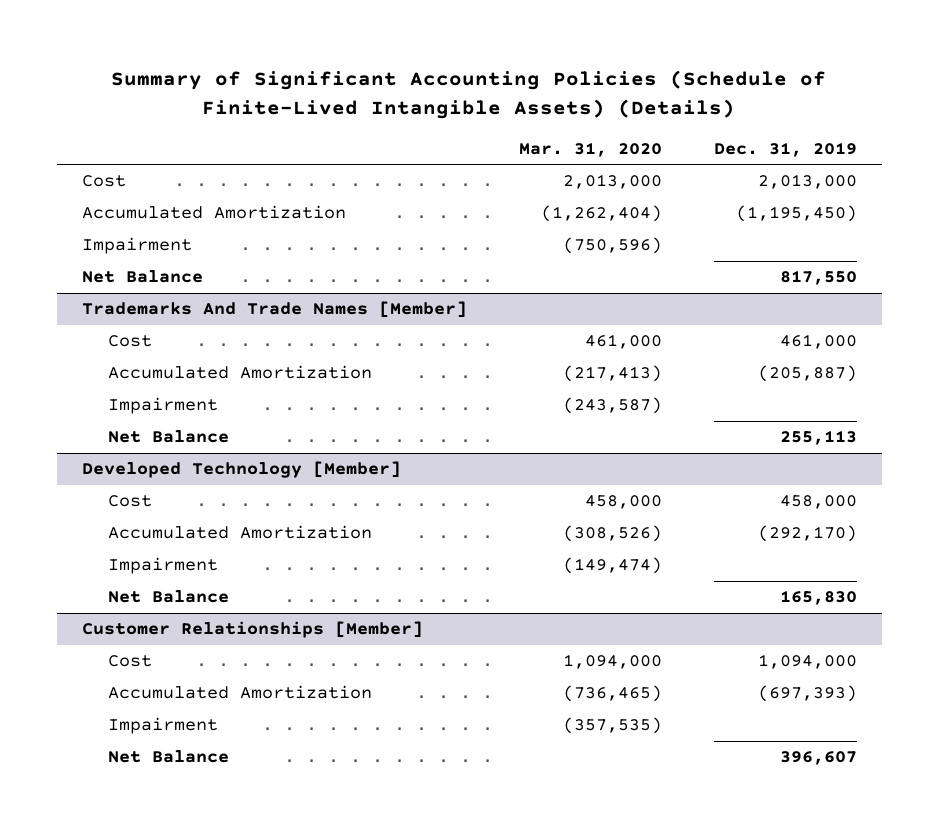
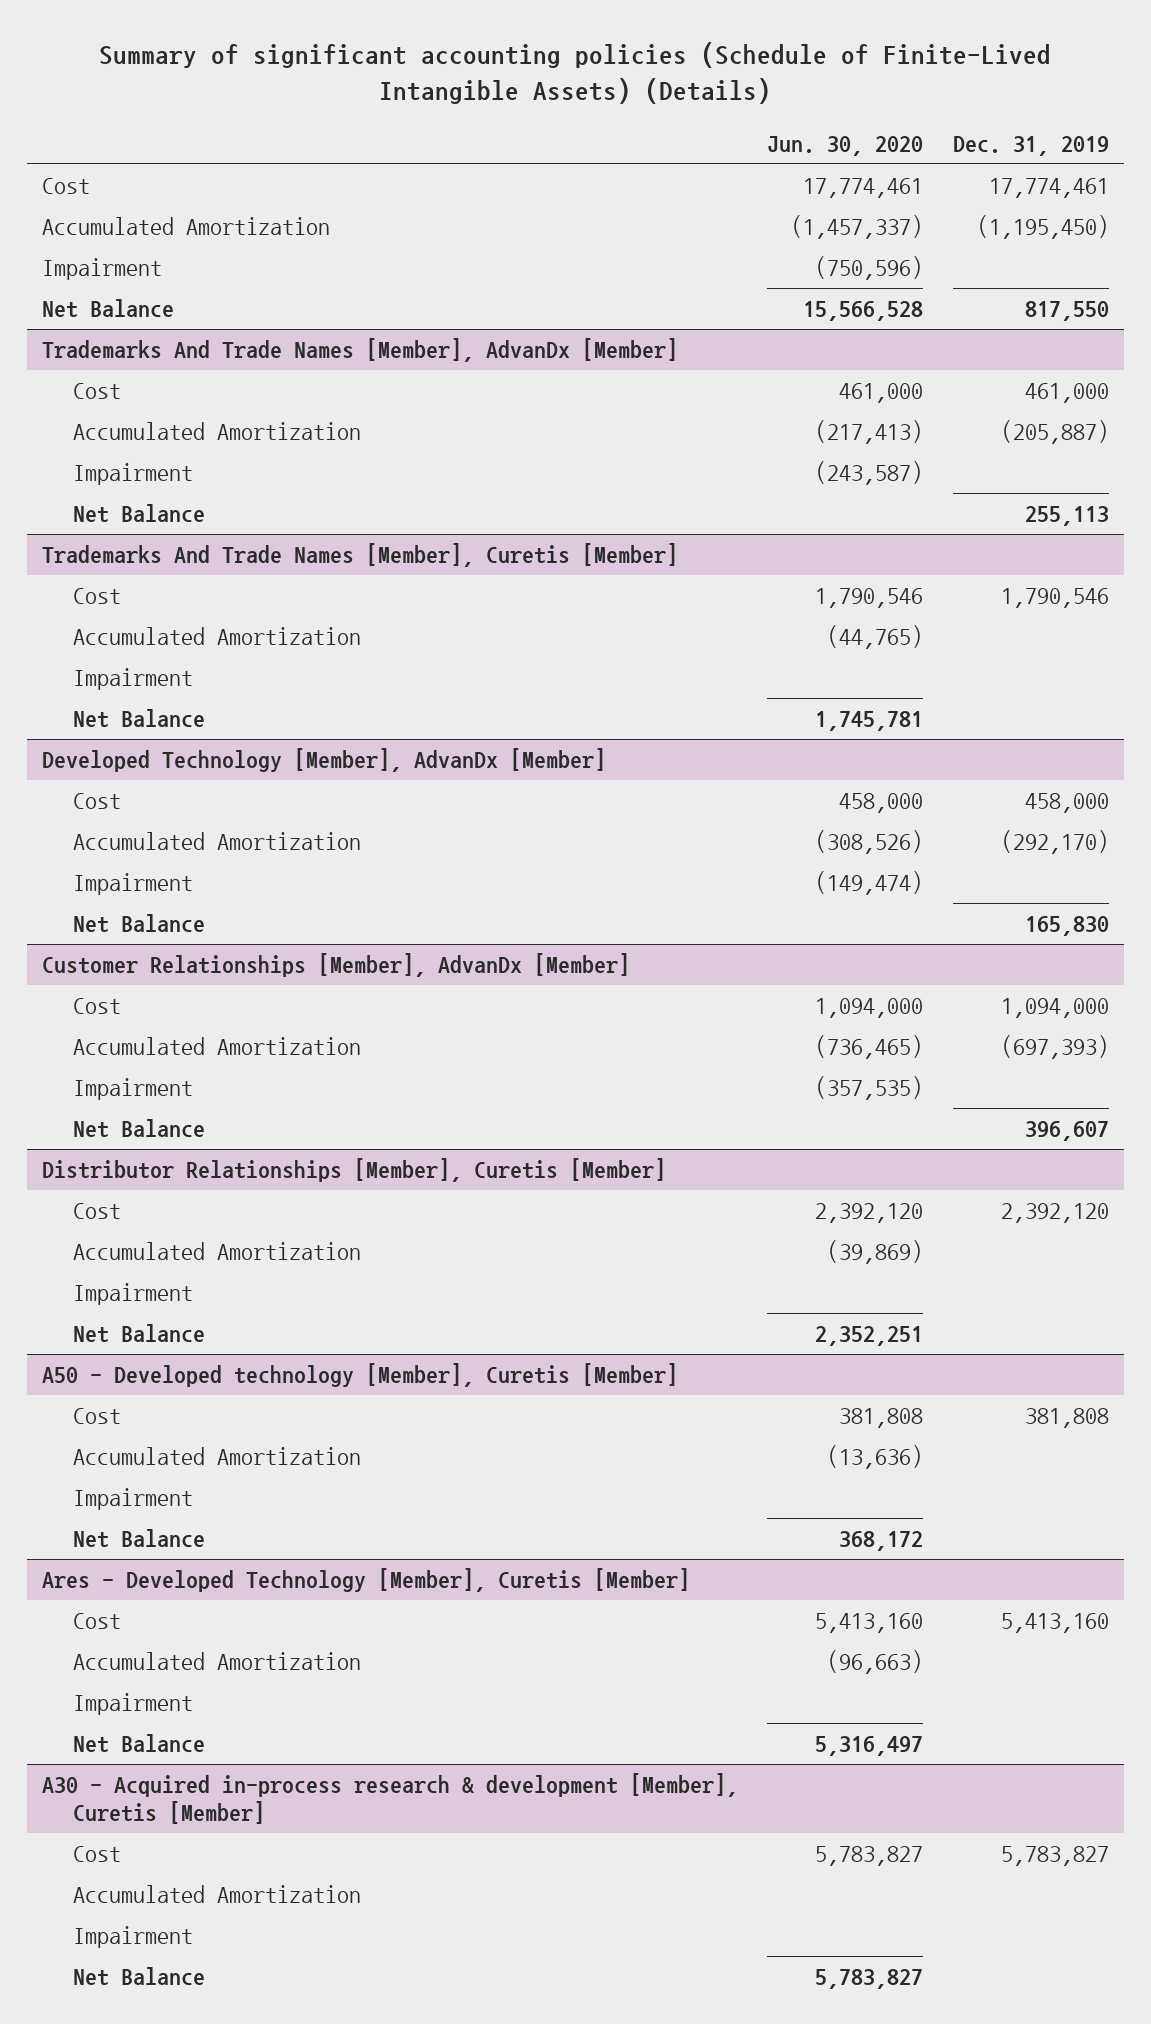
[111,70,827,119] Summary of Significant Accounting Policies (Schedule of Finite-Lived Intangible Assets) (Details) -> [99,42,1052,105] Summary of significant accounting policies (Schedule of Finite-Lived Intangible Assets) (Details)
[518,141,662,157] Mar. 31, 2020 -> none
none -> [767,135,924,156] Jun. 30, 2020
[757,174,857,190] 2,013,000 -> [988,178,1109,199] 17,774,461
[82,301,468,319] Trademarks And Trade Names [Member] -> [41,338,678,363] Trademarks And Trade Names [Member], AdvanDx [Member]
none -> [41,543,678,568] Trademarks And Trade Names [Member], Curetis [Member]
none -> [72,588,121,605] Cost
none -> [72,627,361,646] Accumulated Amortization
none -> [72,668,193,691] Impairment
none -> [72,709,205,729] Net Balance
[82,461,402,479] Developed Technology [Member] -> [41,748,606,773] Developed Technology [Member], AdvanDx [Member]
[82,621,424,639] Customer Relationships [Member] -> [41,953,630,978] Customer Relationships [Member], AdvanDx [Member]
none -> [41,1158,666,1183] Distributor Relationships [Member], Curetis [Member]
none -> [72,1203,121,1220] Cost
none -> [72,1242,361,1261] Accumulated Amortization
none -> [72,1283,193,1306] Impairment
none -> [72,1324,205,1344] Net Balance
none -> [41,1363,678,1388] A50 - Developed technology [Member], Curetis [Member]
none -> [72,1408,121,1425] Cost
none -> [72,1447,361,1466] Accumulated Amortization
none -> [72,1488,193,1511] Impairment
none -> [72,1529,205,1549] Net Balance
none -> [41,1568,690,1593] Ares - Developed Technology [Member], Curetis [Member]
none -> [72,1613,121,1630] Cost
none -> [72,1652,361,1671] Accumulated Amortization
none -> [72,1693,193,1716] Impairment
none -> [72,1734,205,1754] Net Balance
none -> [41,1773,738,1824] A30 - Acquired in-process research & development [Member], Curetis [Member]
none -> [72,1846,121,1863] Cost
none -> [72,1885,361,1904] Accumulated Amortization
none -> [72,1926,193,1949] Impairment
none -> [72,1967,205,1987] Net Balance

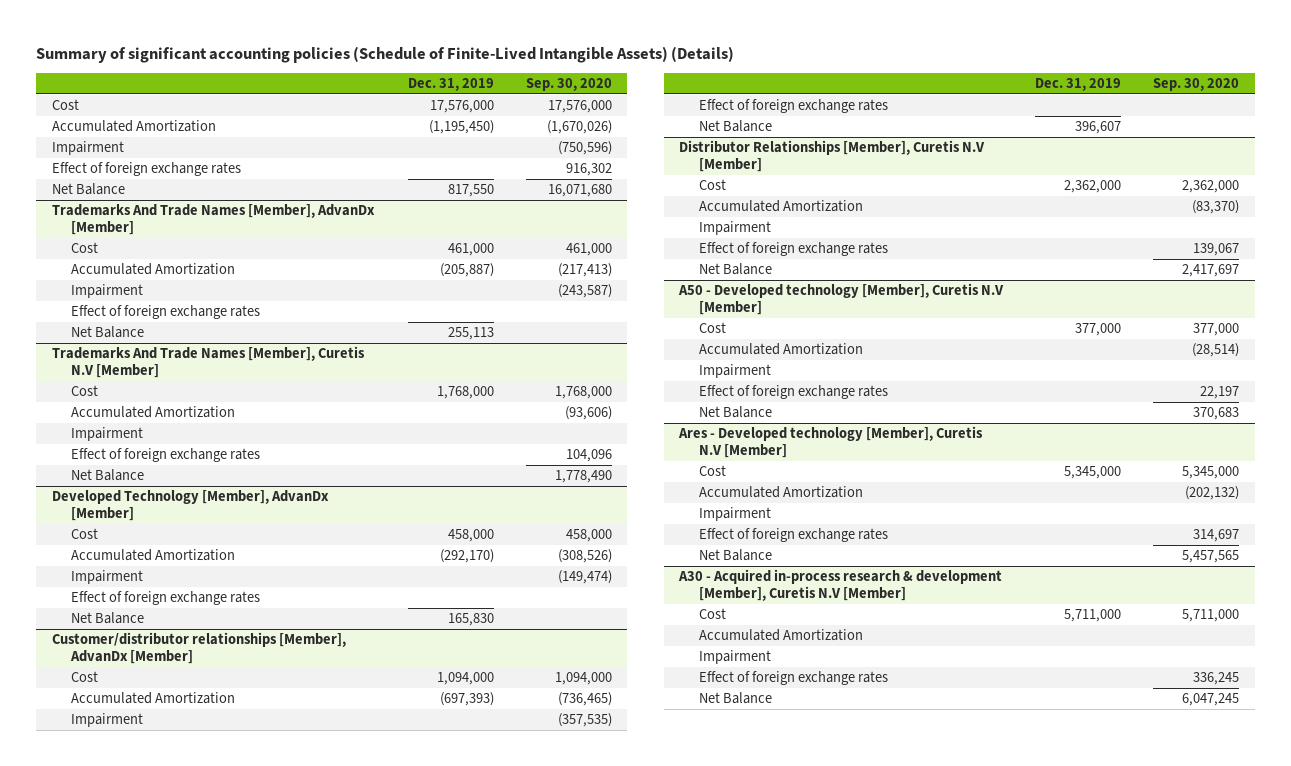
[767,135,924,156] Jun. 30, 2020 -> none
none -> [525,78,612,92] Sep. 30, 2020
[988,178,1109,199] 17,774,461 -> [429,100,494,114] 17,576,000
none -> [52,162,242,177] Effect of foreign exchange rates
none -> [71,305,261,320] Effect of foreign exchange rates
[41,543,678,568] Trademarks And Trade Names [Member], Curetis [Member] -> [52,346,366,379] Trademarks And Trade Names [Member], Curetis N.V [Member]
[1000,588,1109,609] 1,790,546 -> [436,386,494,400] 1,768,000
none -> [71,448,261,463] Effect of foreign exchange rates
none -> [71,591,261,606] Effect of foreign exchange rates
[41,953,630,978] Customer Relationships [Member], AdvanDx [Member] -> [52,632,347,665] Customer/distributor relationships [Member], AdvanDx [Member]
none -> [698,99,888,114] Effect of foreign exchange rates
[41,1158,666,1183] Distributor Relationships [Member], Curetis [Member] -> [679,140,986,173] Distributor Relationships [Member], Curetis N.V [Member]
[1000,1203,1109,1224] 2,392,120 -> [1064,180,1122,194] 2,362,000
none -> [698,242,888,257] Effect of foreign exchange rates
[41,1363,678,1388] A50 - Developed technology [Member], Curetis [Member] -> [678,283,1005,316] A50 - Developed technology [Member], Curetis N.V [Member]
[1024,1408,1109,1429] 381,808 -> [1075,323,1122,337] 377,000
none -> [698,385,888,400] Effect of foreign exchange rates
[41,1568,690,1593] Ares - Developed Technology [Member], Curetis [Member] -> [678,426,984,459] Ares - Developed technology [Member], Curetis N.V [Member]
[1000,1613,1109,1634] 5,413,160 -> [1064,466,1122,480] 5,345,000
none -> [698,528,888,543] Effect of foreign exchange rates
[41,1773,738,1824] A30 - Acquired in-process research & development [Member], Curetis [Member] -> [678,569,1003,602] A30 - Acquired in-process research & development [Member], Curetis N.V [Member]
[1000,1846,1109,1867] 5,783,827 -> [1064,609,1122,623] 5,711,000
none -> [698,671,888,686] Effect of foreign exchange rates

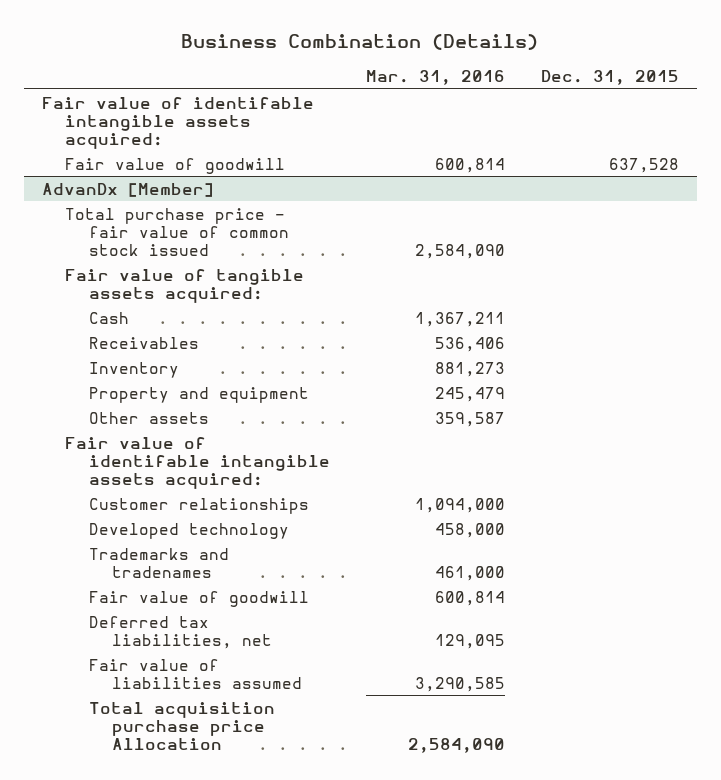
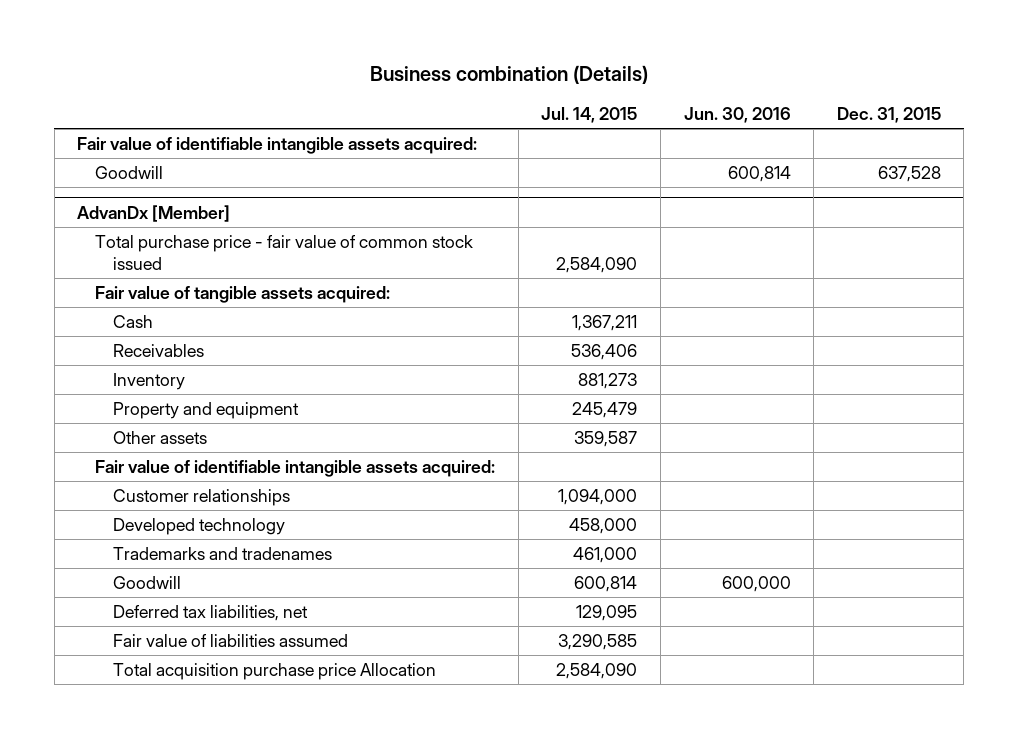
[181,33,539,50] Business Combination (Details) -> [369,65,648,85] Business combination (Details)
[365,69,505,85] Mar. 31, 2016 -> none
none -> [541,106,638,123] Jul. 14, 2015
none -> [683,106,791,123] Jun. 30, 2016
[41,96,314,149] Fair value of identifable intangible assets acquired: -> [77,137,478,155] Fair value of identifiable intangible assets acquired:
[65,157,286,174] Fair value of goodwill -> [95,166,164,180] Goodwill
[65,436,330,489] Fair value of identifable intangible assets acquired: -> [95,460,496,478] Fair value of identifiable intangible assets acquired:
[88,590,309,607] Fair value of goodwill -> [113,576,182,590] Goodwill

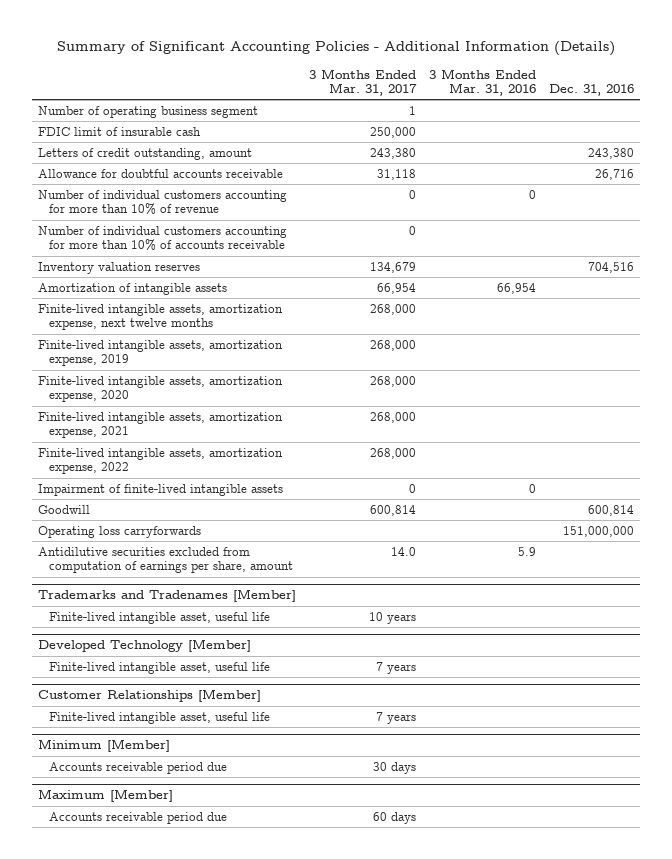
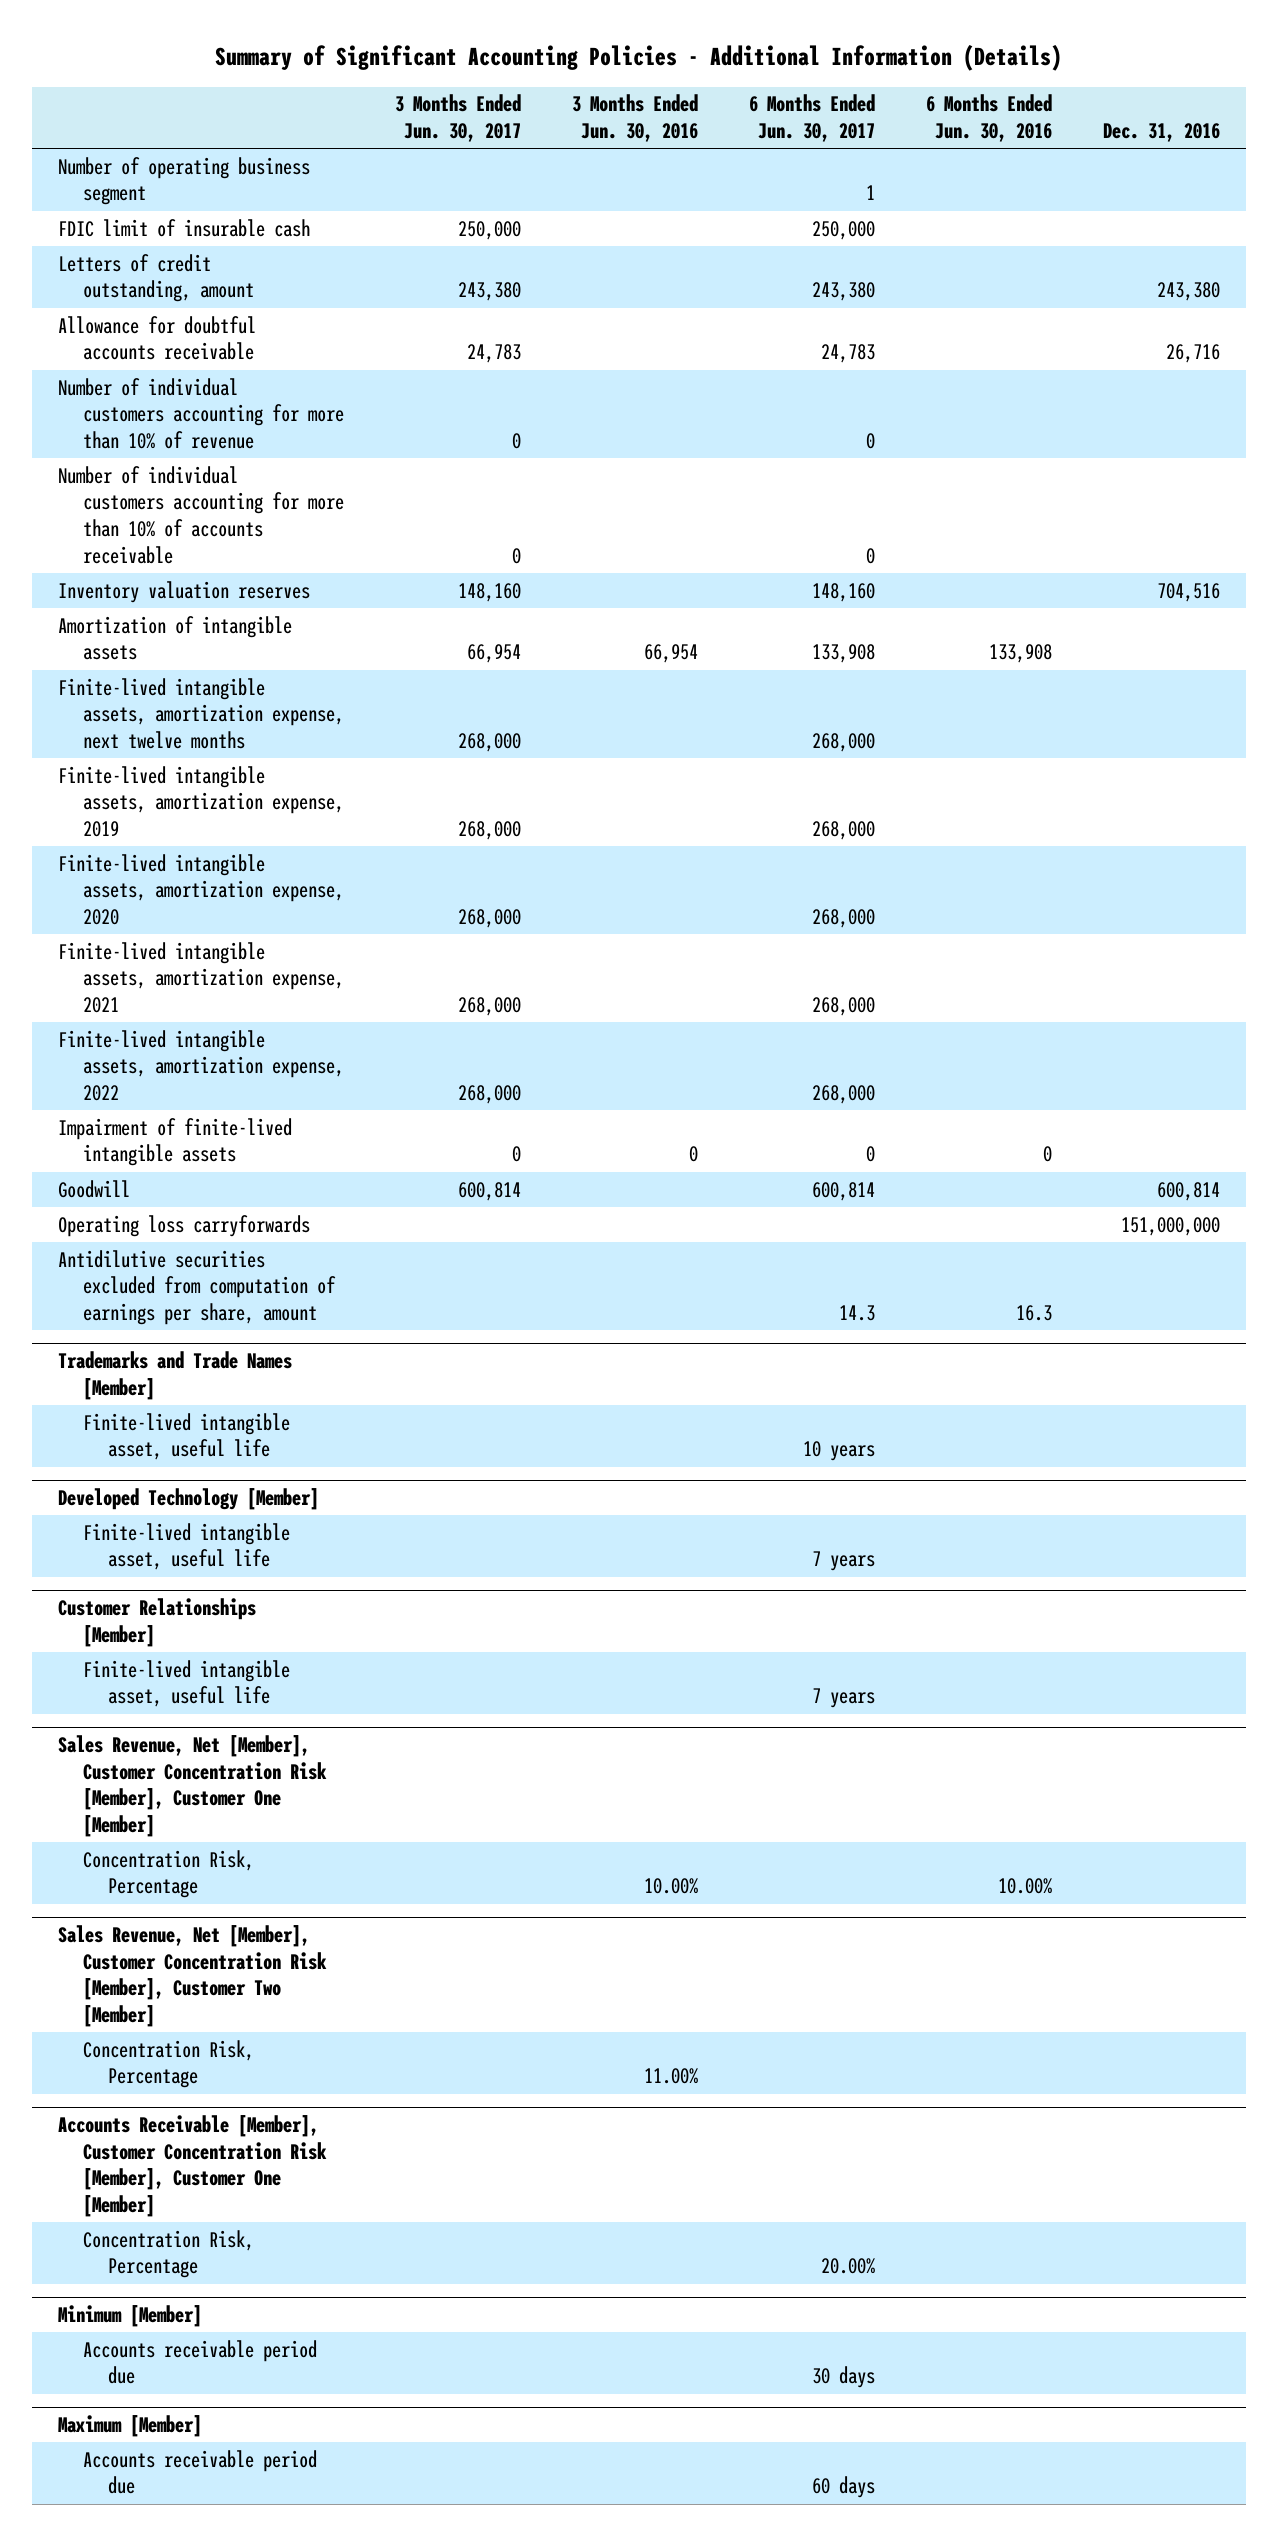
[309,68,418,97] 3 Months Ended Mar. 31, 2017 -> none
[428,68,536,97] 3 Months Ended Mar. 31, 2016 -> none
none -> [394,94,521,142] 3 Months Ended Jun. 30, 2017
none -> [572,94,699,142] 3 Months Ended Jun. 30, 2016
none -> [749,94,876,142] 6 Months Ended Jun. 30, 2017
none -> [926,94,1053,142] 6 Months Ended Jun. 30, 2016
[38,589,297,603] Trademarks and Tradenames [Member] -> [57,1351,292,1400] Trademarks and Trade Names [Member]
none -> [57,1735,327,1837] Sales Revenue, Net [Member], Customer Concentration Risk [Member], Customer One [Member]
none -> [82,1849,254,1899] Concentration Risk, Percentage
none -> [57,1925,327,2027] Sales Revenue, Net [Member], Customer Concentration Risk [Member], Customer Two [Member]
none -> [82,2039,254,2089] Concentration Risk, Percentage
none -> [57,2115,327,2217] Accounts Receivable [Member], Customer Concentration Risk [Member], Customer One [Member]
none -> [82,2229,254,2279] Concentration Risk, Percentage

